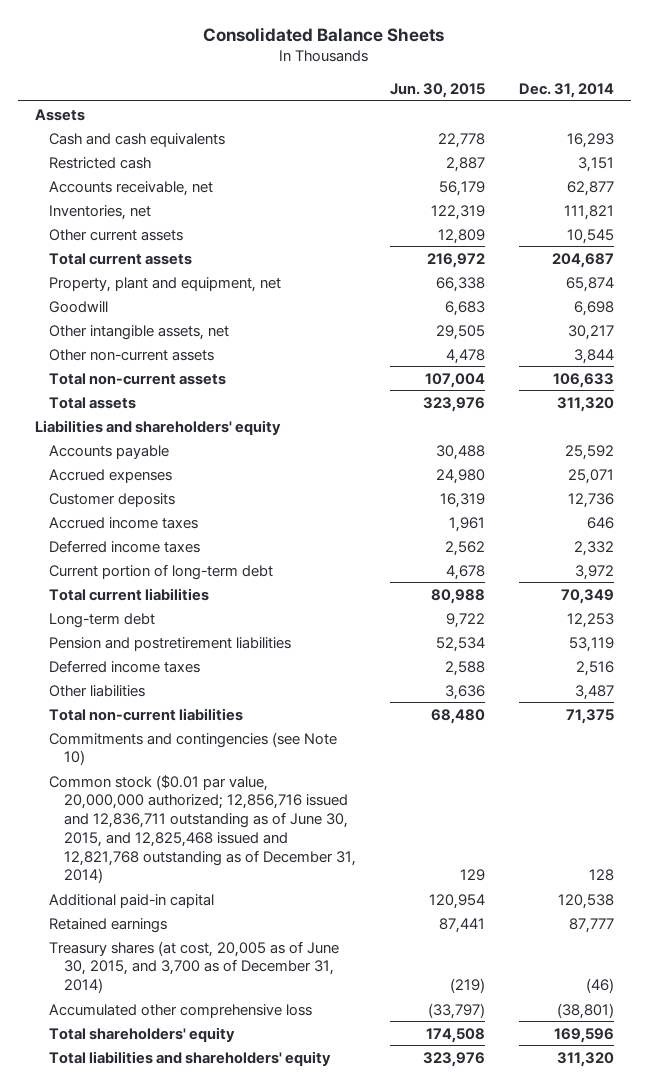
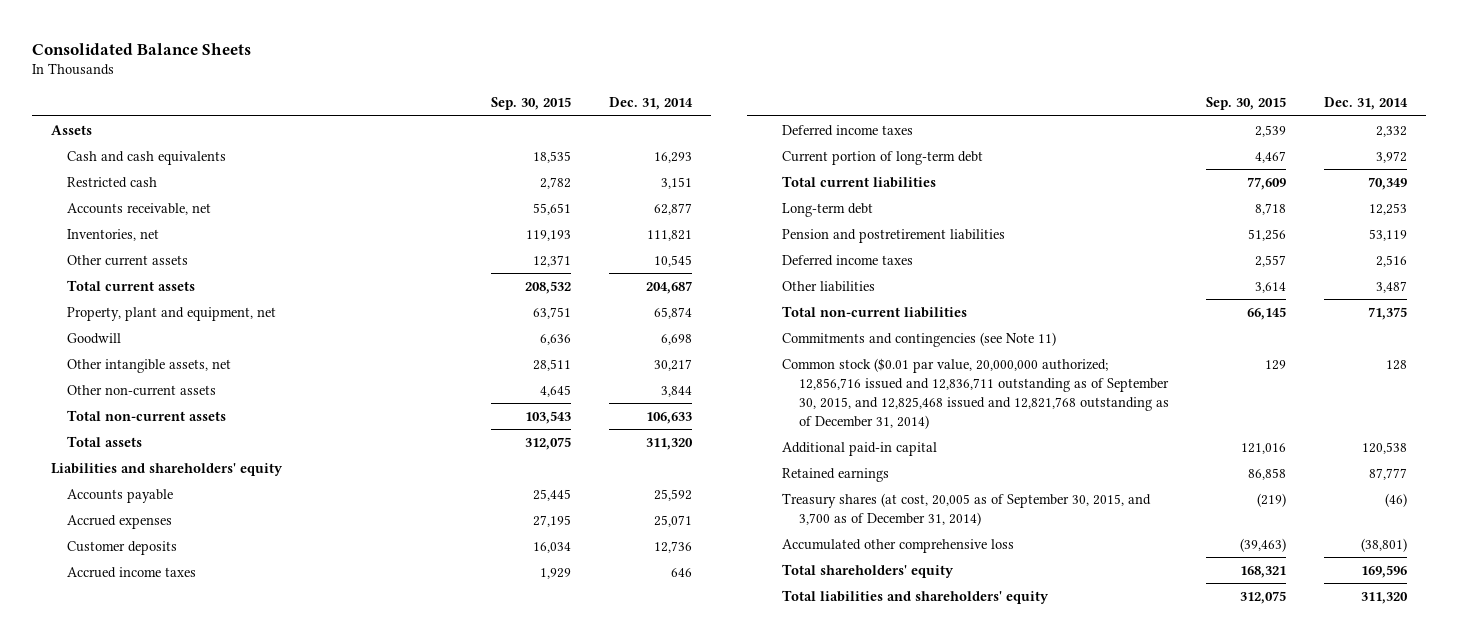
[390,82,486,98] Jun. 30, 2015 -> none
none -> [490,97,571,111] Sep. 30, 2015
[49,731,338,766] Commitments and contingencies (see Note 10) -> [782,331,1057,347] Commitments and contingencies (see Note 11)
[49,774,357,884] Common stock ($0.01 par value, 20,000,000 authorized; 12,856,716 issued and 12,836,711 outstanding as of June 30, 2015, and 12,825,468 issued and 12,821,768 outstanding as of December 31, 2014) -> [782,357,1169,429] Common stock ($0.01 par value, 20,000,000 authorized; 12,856,716 issued and 12,836,711 outstanding as of September 30, 2015, and 12,825,468 issued and 12,821,768 outstanding as of December 31, 2014)
[49,940,340,994] Treasury shares (at cost, 20,005 as of June 30, 2015, and 3,700 as of December 31, 2014) -> [782,492,1152,526] Treasury shares (at cost, 20,005 as of September 30, 2015, and 3,700 as of December 31, 2014)

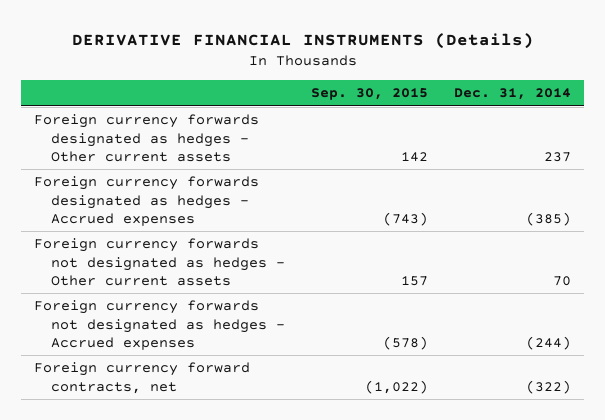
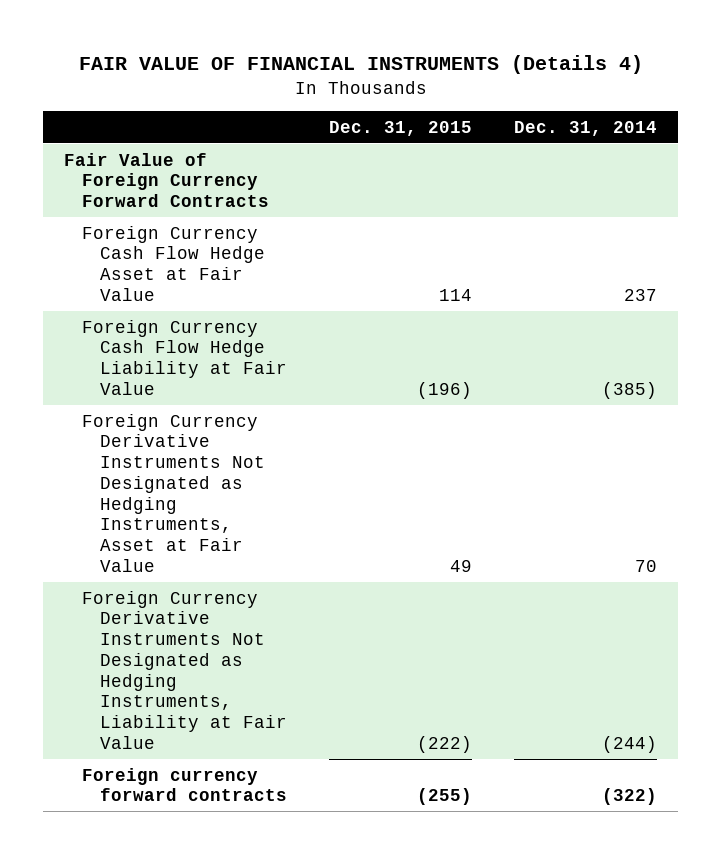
[71,32,534,49] DERIVATIVE FINANCIAL INSTRUMENTS (Details) -> [78,54,643,74] FAIR VALUE OF FINANCIAL INSTRUMENTS (Details 4)
[311,88,429,101] Sep. 30, 2015 -> none
none -> [329,120,473,136] Dec. 31, 2015
none -> [63,152,270,208] Fair Value of Foreign Currency Forward Contracts
[33,114,259,163] Foreign currency forwards designated as hedges - Other current assets -> [82,225,266,301] Foreign Currency Cash Flow Hedge Asset at Fair Value
[33,176,259,227] Foreign currency forwards designated as hedges - Accrued expenses -> [82,319,288,395] Foreign Currency Cash Flow Hedge Liability at Fair Value
[33,238,286,287] Foreign currency forwards not designated as hedges - Other current assets -> [82,413,266,572] Foreign Currency Derivative Instruments Not Designated as Hedging Instruments, Asset at Fair Value
[33,300,286,351] Foreign currency forwards not designated as hedges - Accrued expenses -> [82,590,288,749] Foreign Currency Derivative Instruments Not Designated as Hedging Instruments, Liability at Fair Value
[33,362,250,394] Foreign currency forward contracts, net -> [82,767,288,802] Foreign currency forward contracts

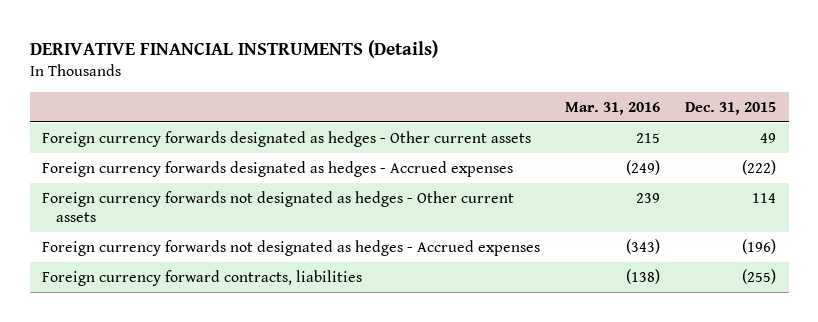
[78,54,643,74] FAIR VALUE OF FINANCIAL INSTRUMENTS (Details 4) -> [29,39,438,58] DERIVATIVE FINANCIAL INSTRUMENTS (Details)
[514,120,658,136] Dec. 31, 2014 -> none
none -> [565,102,661,116] Mar. 31, 2016
[63,152,270,208] Fair Value of Foreign Currency Forward Contracts -> none
[82,319,288,395] Foreign Currency Cash Flow Hedge Liability at Fair Value -> none
[82,225,266,301] Foreign Currency Cash Flow Hedge Asset at Fair Value -> [42,130,532,147] Foreign currency forwards designated as hedges - Other current assets
[439,288,473,301] 114 -> [760,132,777,143] 49
none -> [42,160,514,177] Foreign currency forwards designated as hedges - Accrued expenses
[82,413,266,572] Foreign Currency Derivative Instruments Not Designated as Hedging Instruments, Asset at Fair Value -> [42,190,515,223] Foreign currency forwards not designated as hedges - Other current assets
[450,559,473,572] 49 -> [752,192,777,203] 114
[82,590,288,749] Foreign Currency Derivative Instruments Not Designated as Hedging Instruments, Liability at Fair Value -> [42,239,541,256] Foreign currency forwards not designated as hedges - Accrued expenses
[417,735,473,753] (222) -> [742,238,777,254] (196)
[82,767,288,802] Foreign currency forward contracts -> [42,269,363,286] Foreign currency forward contracts, liabilities

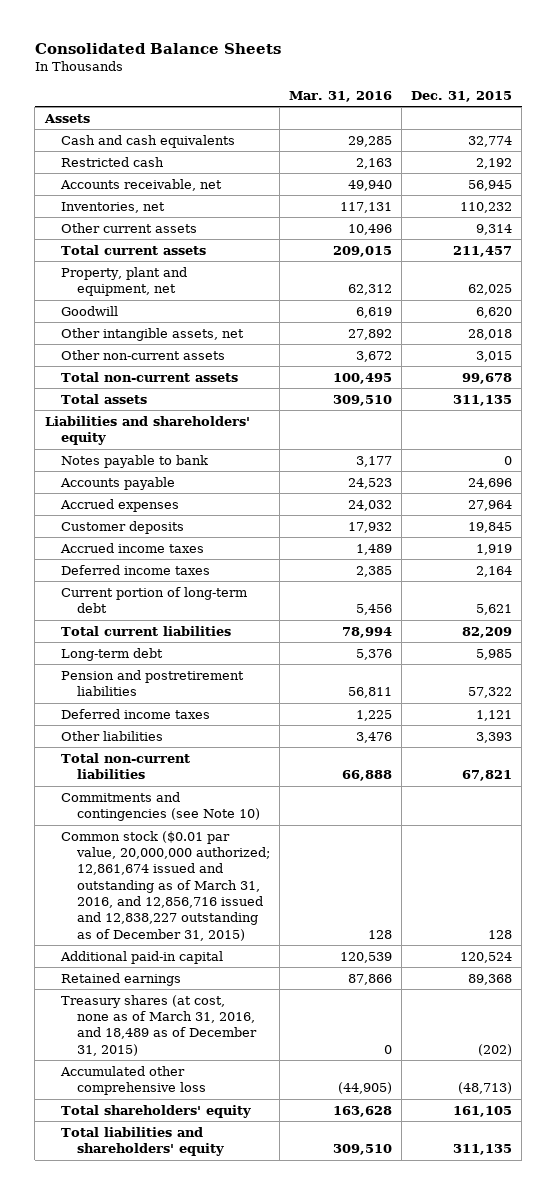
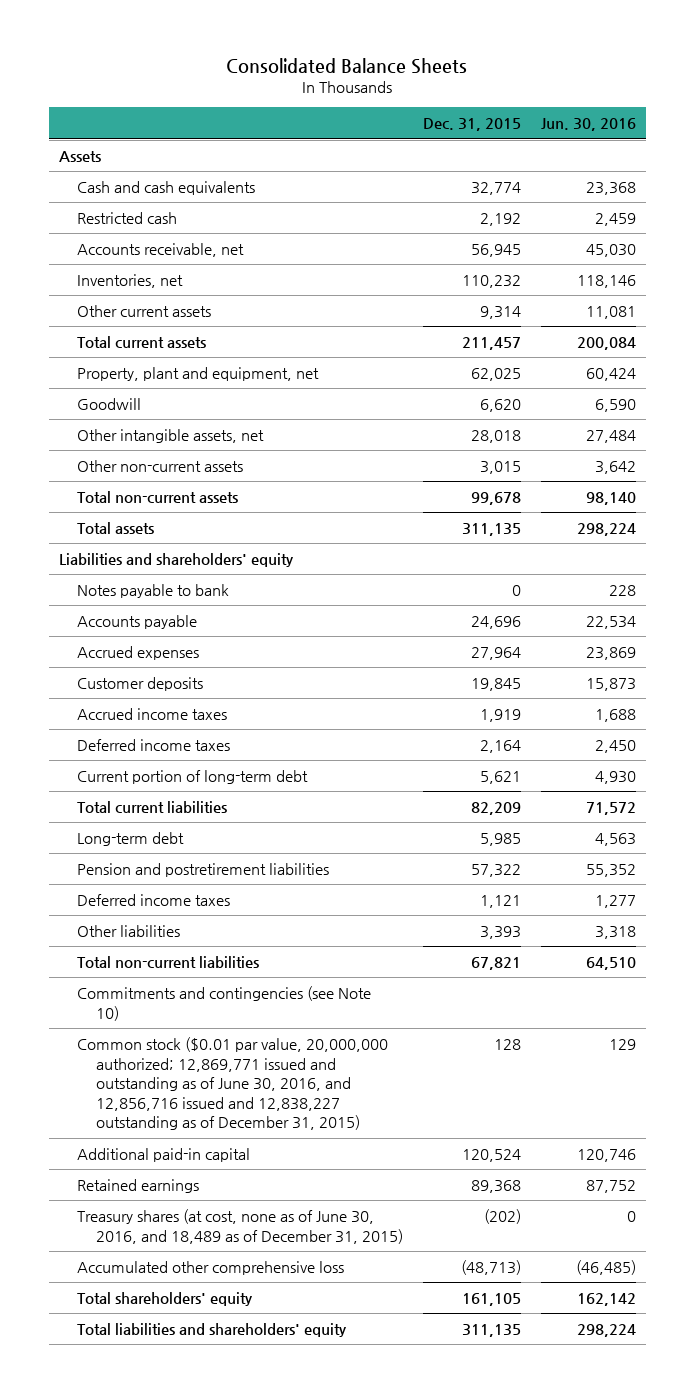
[289,90,393,102] Mar. 31, 2016 -> none
none -> [540,118,636,132] Jun. 30, 2016
[60,830,270,941] Common stock ($0.01 par value, 20,000,000 authorized; 12,861,674 issued and outstanding as of March 31, 2016, and 12,856,716 issued and 12,838,227 outstanding as of December 31, 2015) -> [77,1036,389,1131] Common stock ($0.01 par value, 20,000,000 authorized; 12,869,771 issued and outstanding as of June 30, 2016, and 12,856,716 issued and 12,838,227 outstanding as of December 31, 2015)
[60,994,257,1056] Treasury shares (at cost, none as of March 31, 2016, and 18,489 as of December 31, 2015) -> [77,1208,404,1244] Treasury shares (at cost, none as of June 30, 2016, and 18,489 as of December 31, 2015)

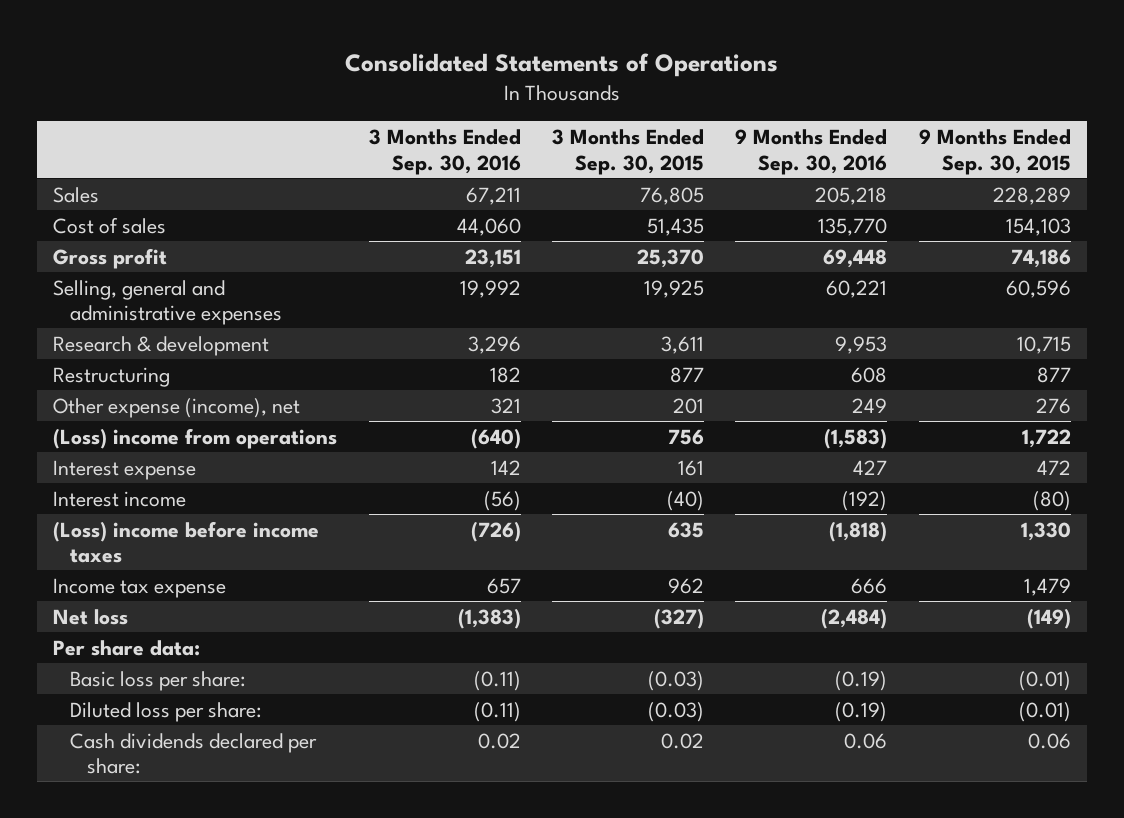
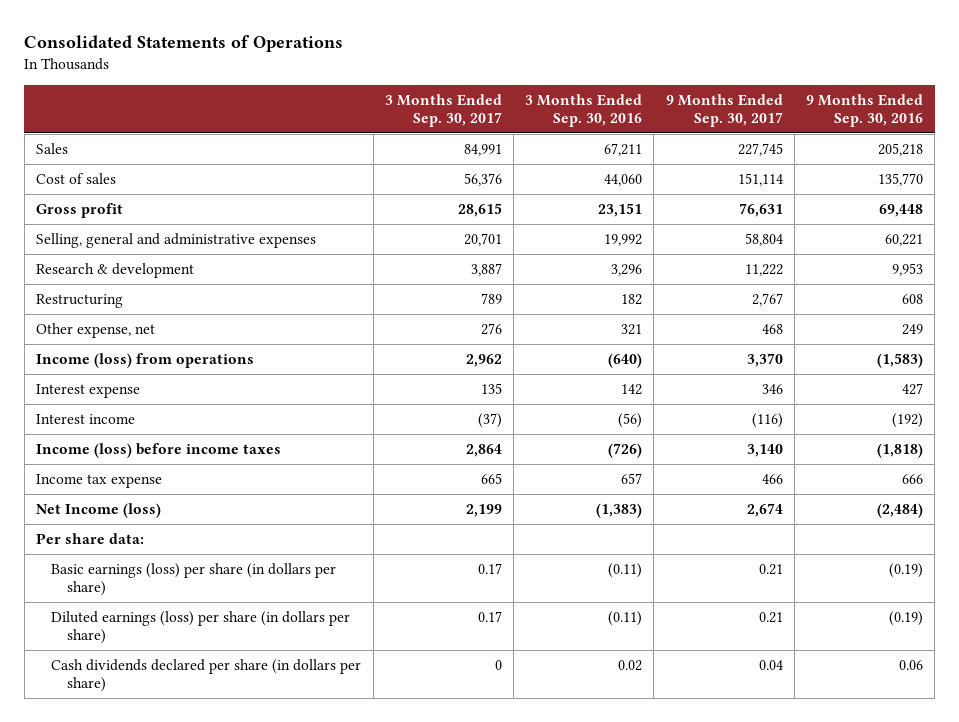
[551,129,704,175] 3 Months Ended Sep. 30, 2015 -> none
[918,129,1071,175] 9 Months Ended Sep. 30, 2015 -> none
none -> [384,93,502,127] 3 Months Ended Sep. 30, 2017
none -> [665,93,783,127] 9 Months Ended Sep. 30, 2017
[53,397,301,418] Other expense (income), net -> [35,323,155,339] Other expense, net
[53,427,338,449] (Loss) income from operations -> [35,353,254,369] Income (loss) from operations
[53,520,320,564] (Loss) income before income taxes -> [35,443,281,459] Income (loss) before income taxes
[53,608,129,625] Net loss -> [35,503,161,519] Net Income (loss)
[69,670,246,691] Basic loss per share: -> [51,563,337,597] Basic earnings (loss) per share (in dollars per share)
[69,701,262,722] Diluted loss per share: -> [51,611,351,645] Diluted earnings (loss) per share (in dollars per share)
[69,732,317,775] Cash dividends declared per share: -> [51,659,362,693] Cash dividends declared per share (in dollars per share)

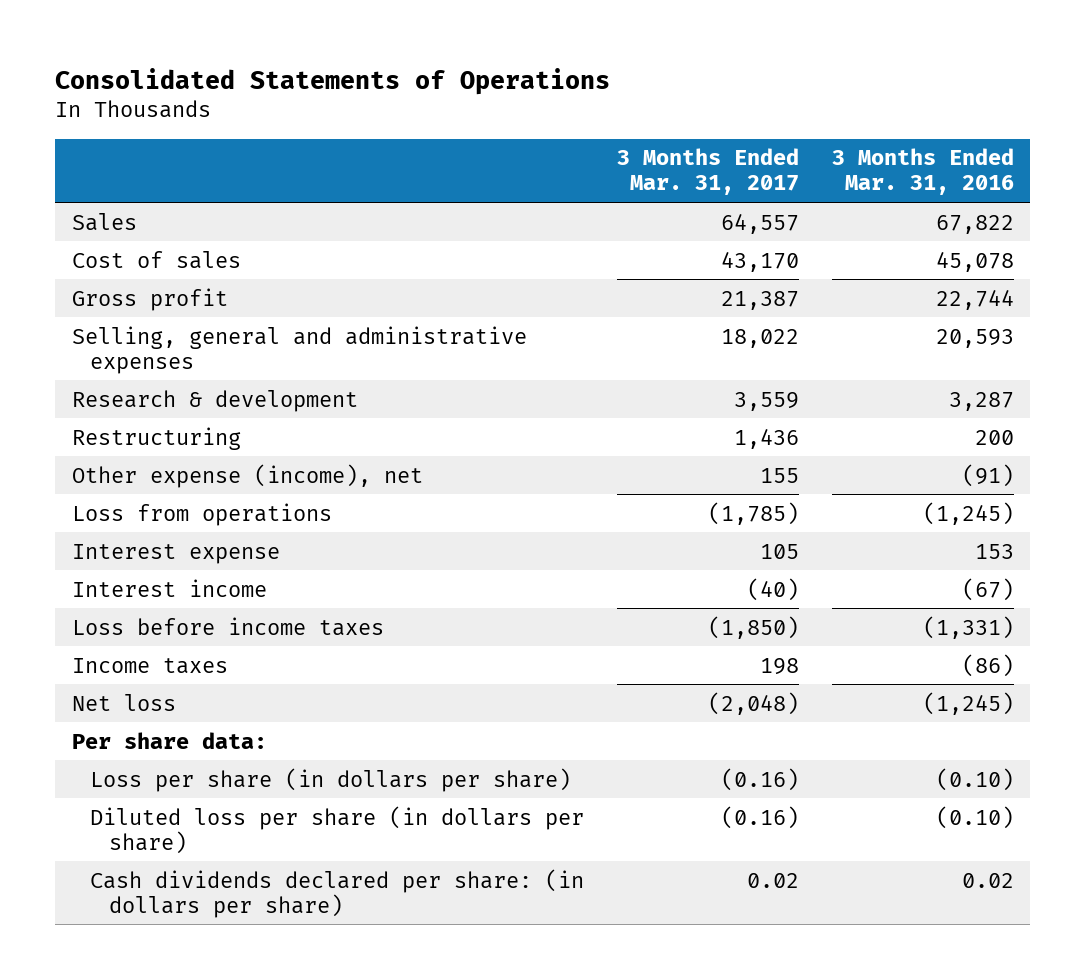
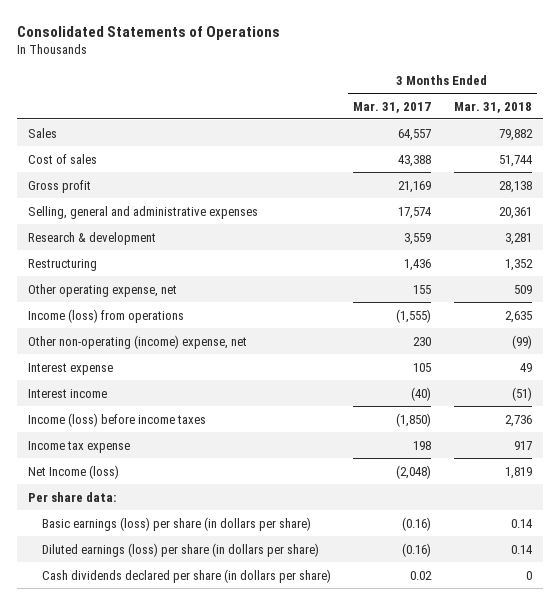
[831,148,1014,196] 3 Months Ended Mar. 31, 2016 -> none
none -> [453,101,532,113] Mar. 31, 2018
[721,251,800,272] 43,170 -> [398,154,432,167] 43,388
[721,290,800,310] 21,387 -> [398,180,432,193] 21,169
[721,328,800,348] 18,022 -> [398,206,433,219] 17,574
[71,463,423,488] Other expense (income), net -> [28,283,178,297] Other operating expense, net
[71,502,332,526] Loss from operations -> [28,308,185,323] Income (loss) from operations
[708,501,800,525] (1,785) -> [396,308,432,323] (1,555)
none -> [28,334,248,349] Other non-operating (income) expense, net
[71,616,384,636] Loss before income taxes -> [28,412,207,427] Income (loss) before income taxes
[71,657,228,674] Income taxes -> [28,440,131,453] Income tax expense
[71,693,176,711] Net loss -> [28,464,120,479] Net Income (loss)
[90,767,572,792] Loss per share (in dollars per share) -> [42,516,312,531] Basic earnings (loss) per share (in dollars per share)
[90,805,585,854] Diluted loss per share (in dollars per share) -> [42,542,320,557] Diluted earnings (loss) per share (in dollars per share)
[90,868,585,918] Cash dividends declared per share: (in dollars per share) -> [42,568,332,583] Cash dividends declared per share (in dollars per share)

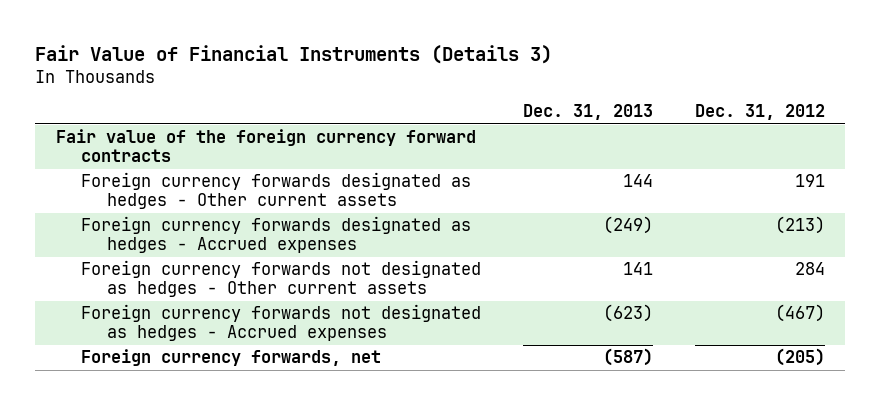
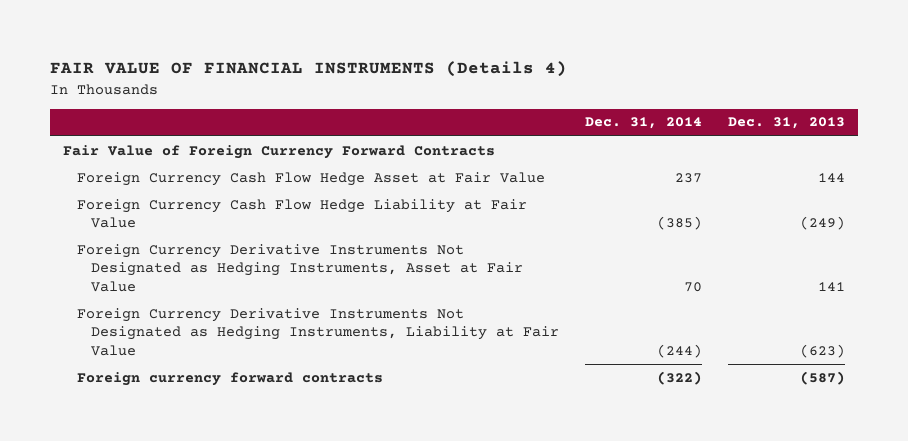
[35,44,553,64] Fair Value of Financial Instruments (Details 3) -> [49,61,567,78] FAIR VALUE OF FINANCIAL INSTRUMENTS (Details 4)
[694,104,825,121] Dec. 31, 2012 -> none
none -> [584,117,702,130] Dec. 31, 2014
[56,129,477,163] Fair value of the foreign currency forward contracts -> [62,144,495,159] Fair Value of Foreign Currency Forward Contracts
[81,172,472,210] Foreign currency forwards designated as hedges - Other current assets -> [76,171,545,186] Foreign Currency Cash Flow Hedge Asset at Fair Value
[81,216,472,254] Foreign currency forwards designated as hedges - Accrued expenses -> [76,198,527,229] Foreign Currency Cash Flow Hedge Liability at Fair Value
[81,260,482,298] Foreign currency forwards not designated as hedges - Other current assets -> [76,243,523,292] Foreign Currency Derivative Instruments Not Designated as Hedging Instruments, Asset at Fair Value
[81,304,482,342] Foreign currency forwards not designated as hedges - Accrued expenses -> [76,307,559,356] Foreign Currency Derivative Instruments Not Designated as Hedging Instruments, Liability at Fair Value
[81,349,382,367] Foreign currency forwards, net -> [76,371,383,386] Foreign currency forward contracts

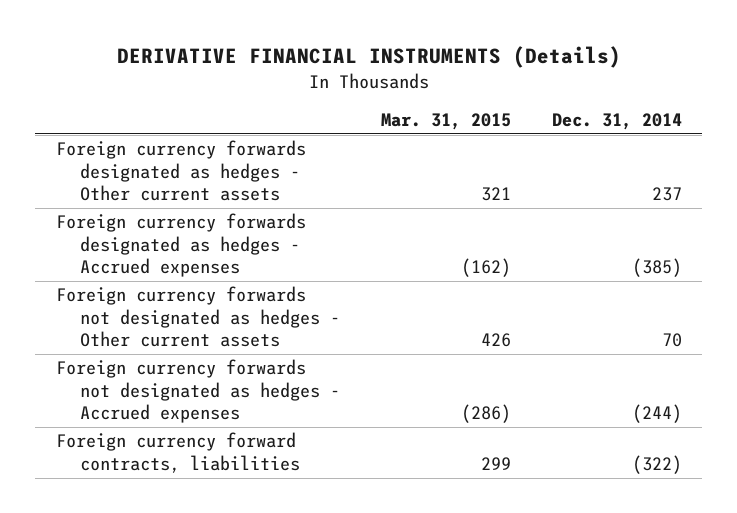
[49,61,567,78] FAIR VALUE OF FINANCIAL INSTRUMENTS (Details 4) -> [116,46,621,69] DERIVATIVE FINANCIAL INSTRUMENTS (Details)
[727,117,845,130] Dec. 31, 2013 -> none
none -> [380,112,511,130] Mar. 31, 2015
[62,144,495,159] Fair Value of Foreign Currency Forward Contracts -> none
[76,171,545,186] Foreign Currency Cash Flow Hedge Asset at Fair Value -> [55,140,306,202] Foreign currency forwards designated as hedges - Other current assets
[76,198,527,229] Foreign Currency Cash Flow Hedge Liability at Fair Value -> [55,213,306,278] Foreign currency forwards designated as hedges - Accrued expenses
[76,243,523,292] Foreign Currency Derivative Instruments Not Designated as Hedging Instruments, Asset at Fair Value -> [55,286,340,348] Foreign currency forwards not designated as hedges - Other current assets
[76,307,559,356] Foreign Currency Derivative Instruments Not Designated as Hedging Instruments, Liability at Fair Value -> [55,359,340,424] Foreign currency forwards not designated as hedges - Accrued expenses
[76,371,383,386] Foreign currency forward contracts -> [55,432,300,473] Foreign currency forward contracts, liabilities

